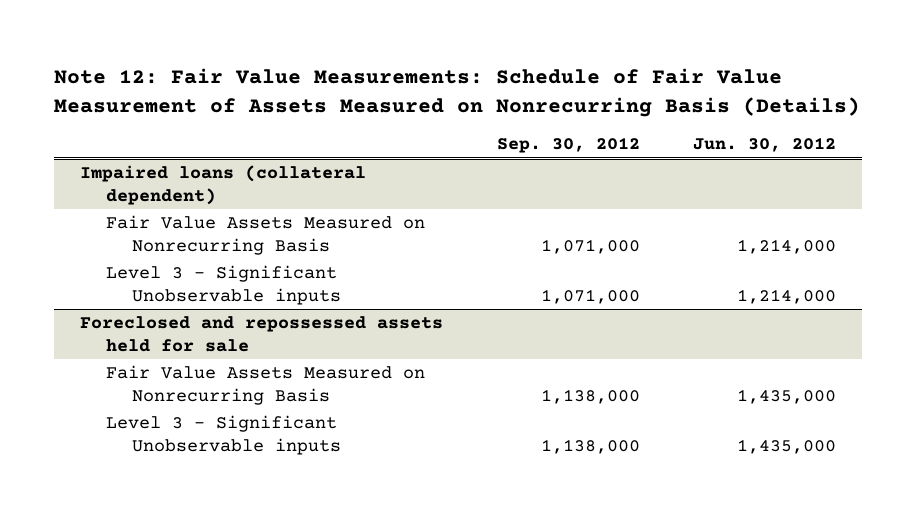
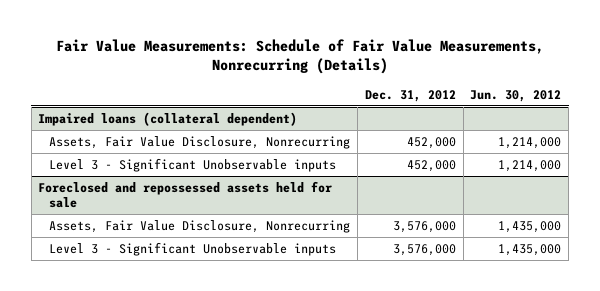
[53,67,860,117] Note 12: Fair Value Measurements: Schedule of Fair Value Measurement of Assets Measured on Nonrecurring Basis (Details) -> [55,38,544,75] Fair Value Measurements: Schedule of Fair Value Measurements, Nonrecurring (Details)
[496,137,640,154] Sep. 30, 2012 -> none
none -> [364,89,456,102] Dec. 31, 2012
[106,215,426,255] Fair Value Assets Measured on Nonrecurring Basis -> [49,135,351,149] Assets, Fair Value Disclosure, Nonrecurring
[106,365,426,405] Fair Value Assets Measured on Nonrecurring Basis -> [49,219,351,233] Assets, Fair Value Disclosure, Nonrecurring

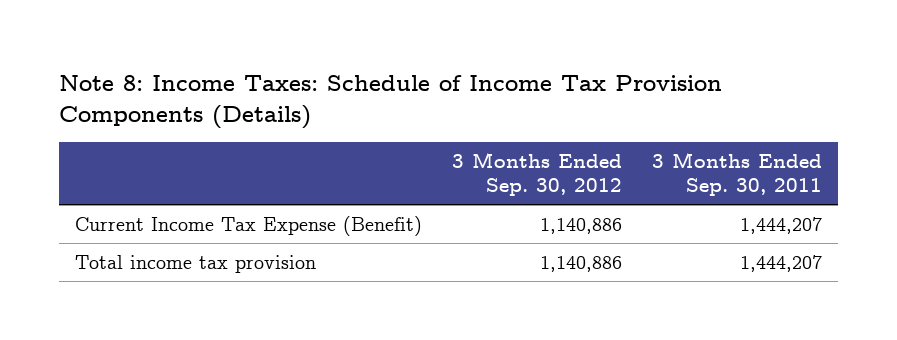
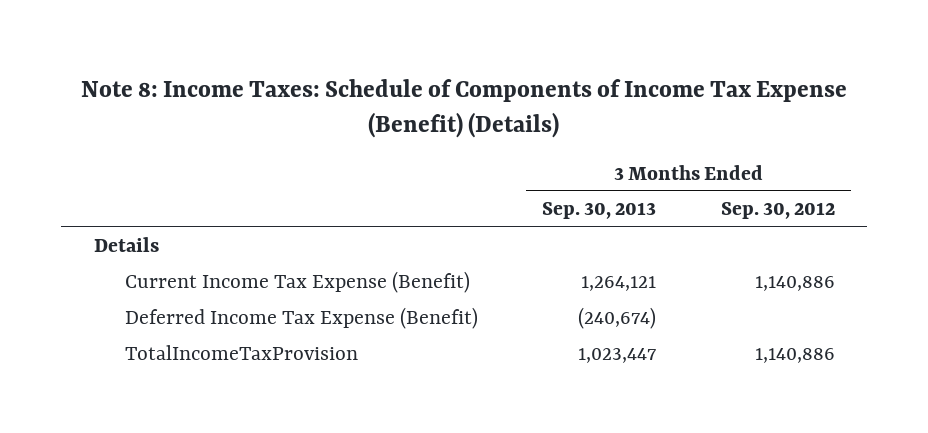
[59,74,723,129] Note 8: Income Taxes: Schedule of Income Tax Provision Components (Details) -> [81,78,848,139] Note 8: Income Taxes: Schedule of Components of Income Tax Expense (Benefit) (Details)
[652,151,823,197] 3 Months Ended Sep. 30, 2011 -> none
none -> [542,202,657,220] Sep. 30, 2013
none -> [93,237,159,253] Details
none -> [125,307,479,330] Deferred Income Tax Expense (Benefit)
[74,254,316,273] Total income tax provision -> [125,345,359,361] TotalIncomeTaxProvision

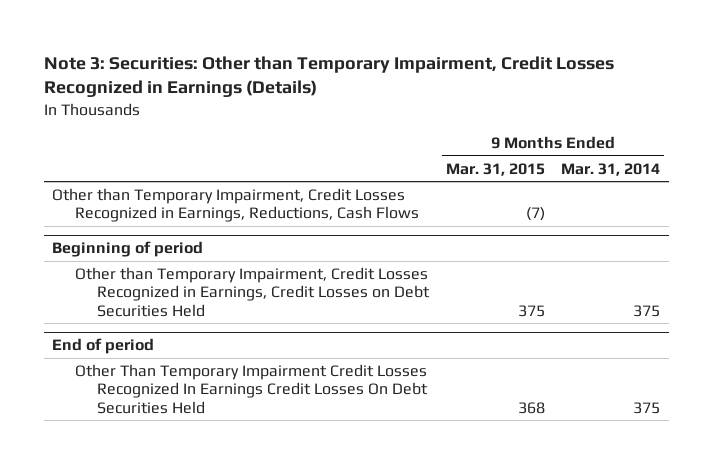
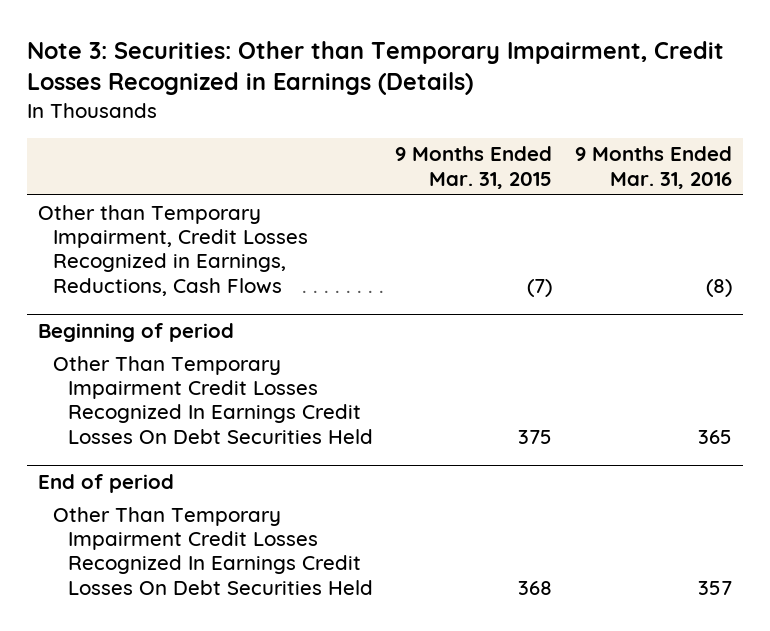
[561,162,661,176] Mar. 31, 2014 -> none
none -> [574,146,732,189] 9 Months Ended Mar. 31, 2016
[74,266,431,317] Other than Temporary Impairment, Credit Losses Recognized in Earnings, Credit Losses on Debt Securities Held -> [53,355,374,444] Other Than Temporary Impairment Credit Losses Recognized In Earnings Credit Losses On Debt Securities Held

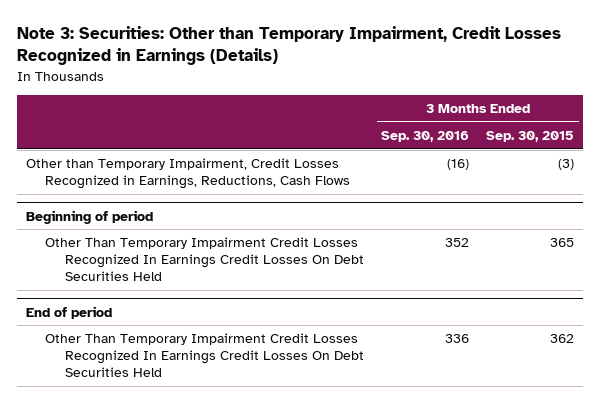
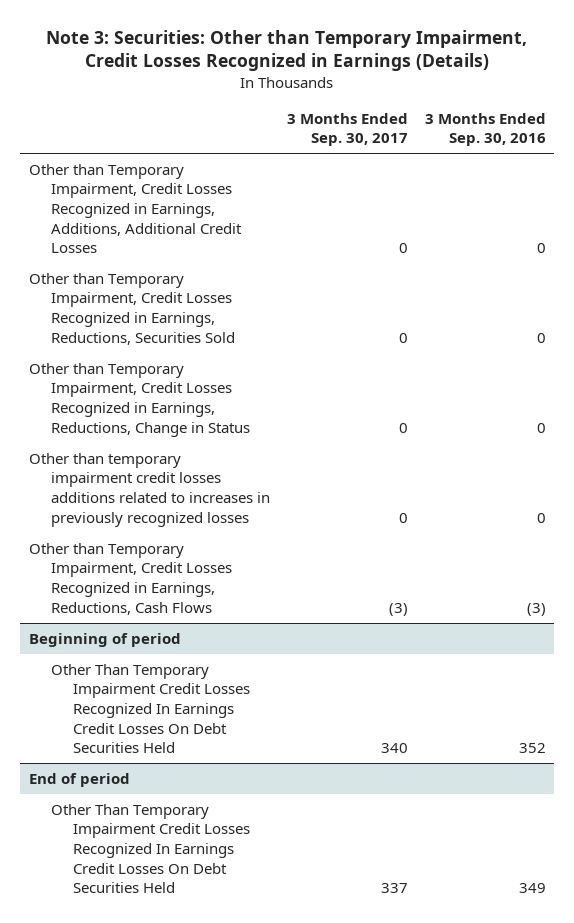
[486,131,575,143] Sep. 30, 2015 -> none
none -> [286,112,408,147] 3 Months Ended Sep. 30, 2017
none -> [28,163,242,254] Other than Temporary Impairment, Credit Losses Recognized in Earnings, Additions, Additional Credit Losses
none -> [28,272,235,345] Other than Temporary Impairment, Credit Losses Recognized in Earnings, Reductions, Securities Sold
none -> [28,362,250,437] Other than Temporary Impairment, Credit Losses Recognized in Earnings, Reductions, Change in Status
none -> [28,452,270,527] Other than temporary impairment credit losses additions related to increases in previously recognized losses
[447,159,470,171] (16) -> [526,602,546,616] (3)
[445,334,470,344] 336 -> [518,883,546,894] 349

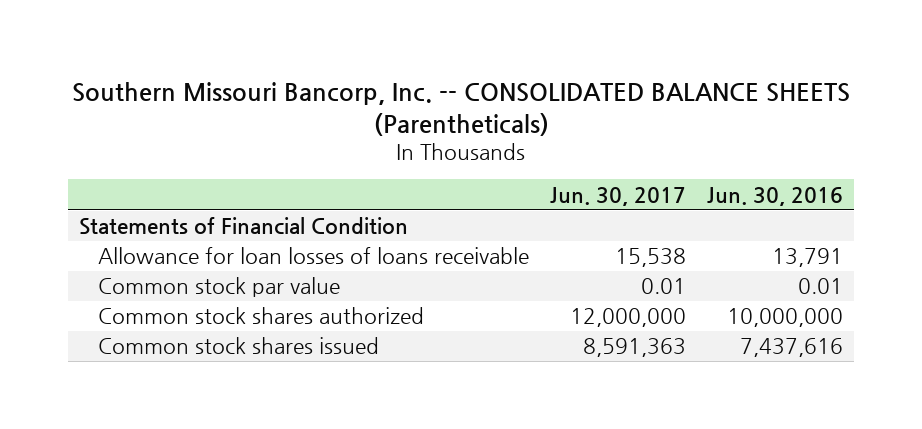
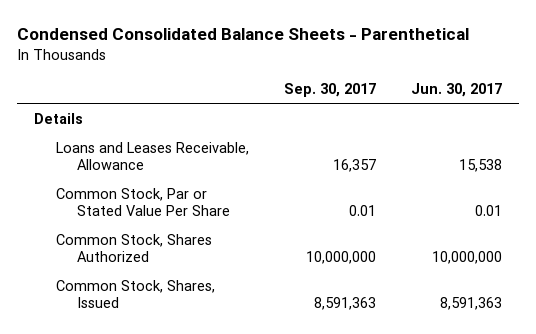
[71,81,850,136] Southern Missouri Bancorp, Inc. -- CONSOLIDATED BALANCE SHEETS (Parentheticals) -> [16,27,469,40] Condensed Consolidated Balance Sheets - Parenthetical
[707,186,844,206] Jun. 30, 2016 -> none
none -> [283,82,376,97] Sep. 30, 2017
[78,217,408,236] Statements of Financial Condition -> none
none -> [34,112,84,124] Details
[98,247,530,265] Allowance for loan losses of loans receivable -> [55,141,249,171] Loans and Leases Receivable, Allowance
[98,277,341,298] Common stock par value -> [55,187,231,217] Common Stock, Par or Stated Value Per Share
[98,307,425,325] Common stock shares authorized -> [55,233,212,263] Common Stock, Shares Authorized
[570,308,687,328] 12,000,000 -> [431,251,502,265] 10,000,000
[98,337,380,355] Common stock shares issued -> [55,279,215,309] Common Stock, Shares, Issued

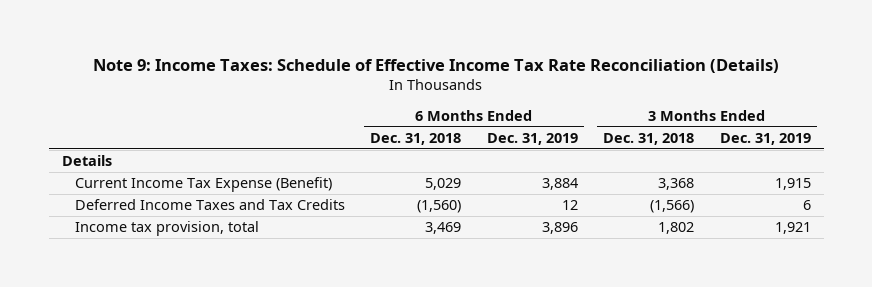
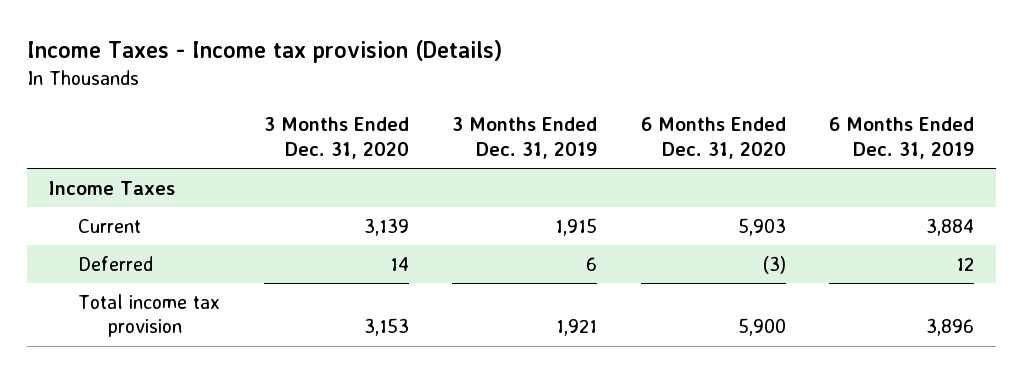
[93,58,780,73] Note 9: Income Taxes: Schedule of Effective Income Tax Rate Reconciliation (Details) -> [27,40,503,64] Income Taxes - Income tax provision (Details)
[370,132,462,145] Dec. 31, 2018 -> none
[603,132,695,145] Dec. 31, 2018 -> none
none -> [263,117,409,159] 3 Months Ended Dec. 31, 2020
none -> [640,117,786,159] 6 Months Ended Dec. 31, 2020
[61,155,112,167] Details -> none
none -> [48,181,175,196] Income Taxes
[74,177,332,193] Current Income Tax Expense (Benefit) -> [78,219,142,234] Current
[74,199,345,211] Deferred Income Taxes and Tax Credits -> [78,256,154,272] Deferred
[74,221,259,237] Income tax provision, total -> [78,294,221,338] Total income tax provision

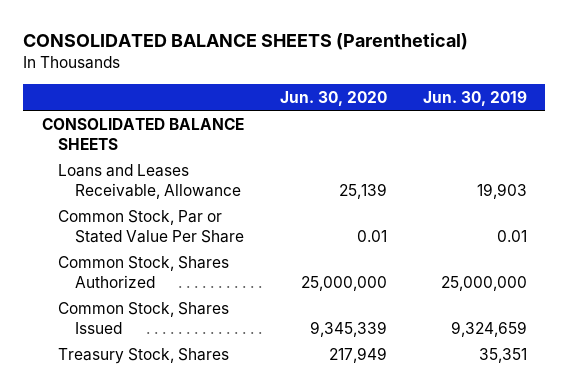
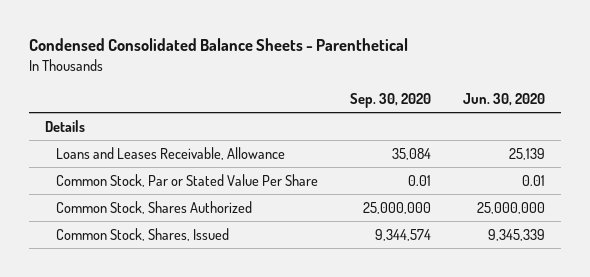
[23,33,469,51] CONSOLIDATED BALANCE SHEETS (Parenthetical) -> [28,38,408,52] Condensed Consolidated Balance Sheets - Parenthetical
[423,90,528,106] Jun. 30, 2019 -> none
none -> [350,93,432,109] Sep. 30, 2020
[41,117,244,150] CONSOLIDATED BALANCE SHEETS -> none
none -> [44,119,85,132] Details
[58,347,230,364] Treasury Stock, Shares -> none
[58,301,230,334] Common Stock, Shares Issued -> [55,227,229,241] Common Stock, Shares, Issued

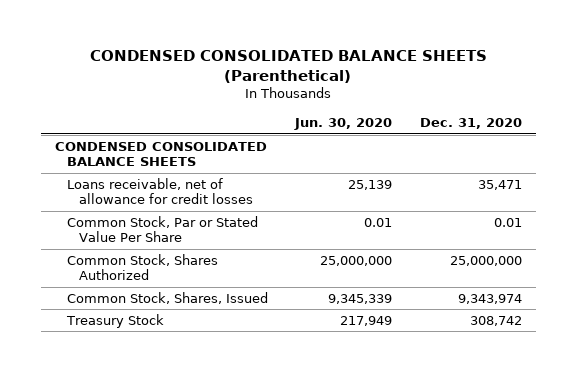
[28,38,408,52] Condensed Consolidated Balance Sheets - Parenthetical -> [90,49,488,83] CONDENSED CONSOLIDATED BALANCE SHEETS (Parenthetical)
[350,93,432,109] Sep. 30, 2020 -> none
none -> [420,118,523,130] Dec. 31, 2020
[44,119,85,132] Details -> none
none -> [54,141,267,167] CONDENSED CONSOLIDATED BALANCE SHEETS
[55,146,285,160] Loans and Leases Receivable, Allowance -> [66,177,253,205] Loans receivable, net of allowance for credit losses
none -> [65,313,164,328] Treasury Stock

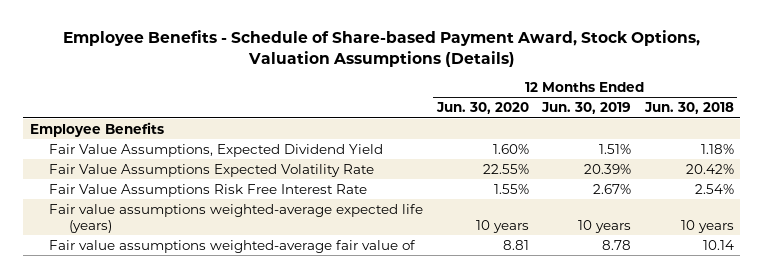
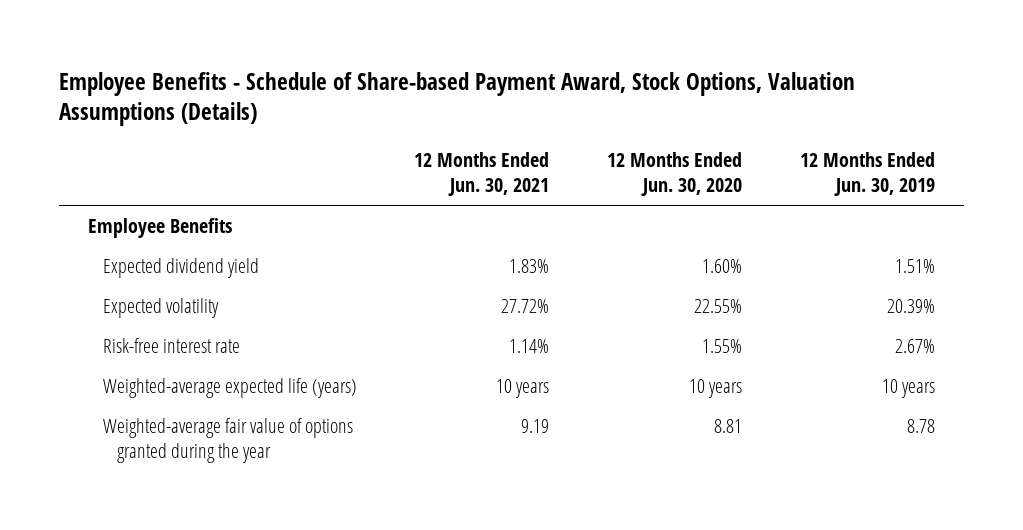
[643,102,734,115] Jun. 30, 2018 -> none
none -> [414,152,550,197] 12 Months Ended Jun. 30, 2021
[49,143,384,157] Fair Value Assumptions, Expected Dividend Yield -> [102,257,259,278] Expected dividend yield
[49,163,375,177] Fair Value Assumptions Expected Volatility Rate -> [102,297,219,318] Expected volatility
[49,183,368,197] Fair Value Assumptions Risk Free Interest Rate -> [102,337,240,353] Risk-free interest rate
[49,203,424,233] Fair value assumptions weighted-average expected life (years) -> [102,377,357,398] Weighted-average expected life (years)
[49,239,417,253] Fair value assumptions weighted-average fair value of -> [102,417,353,464] Weighted-average fair value of options granted during the year

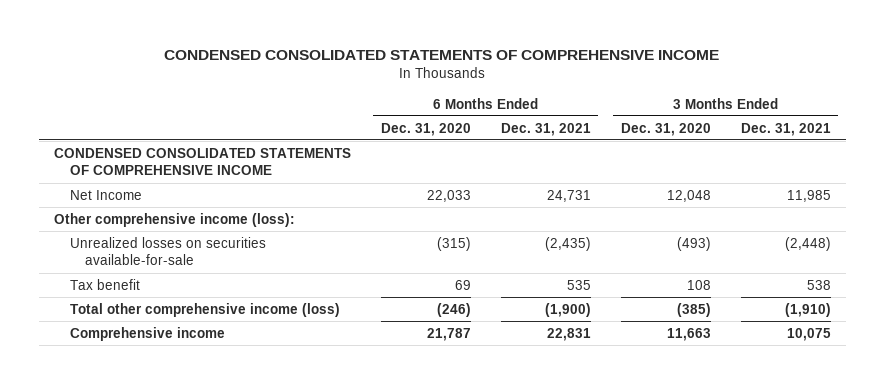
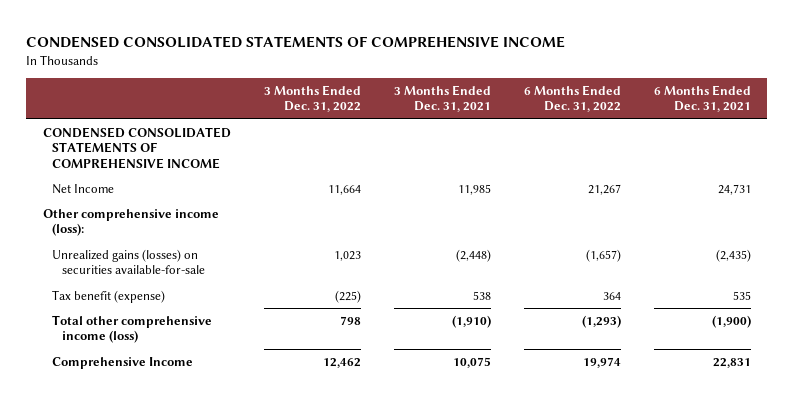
[380,122,471,136] Dec. 31, 2020 -> none
[620,122,711,136] Dec. 31, 2020 -> none
none -> [263,84,361,113] 3 Months Ended Dec. 31, 2022
none -> [523,84,621,113] 6 Months Ended Dec. 31, 2022
[69,236,266,266] Unrealized losses on securities available-for-sale -> [52,248,206,275] Unrealized gains (losses) on securities available-for-sale
[69,278,140,290] Tax benefit -> [52,289,166,303] Tax benefit (expense)
[69,326,225,341] Comprehensive income -> [52,356,194,369] Comprehensive Income

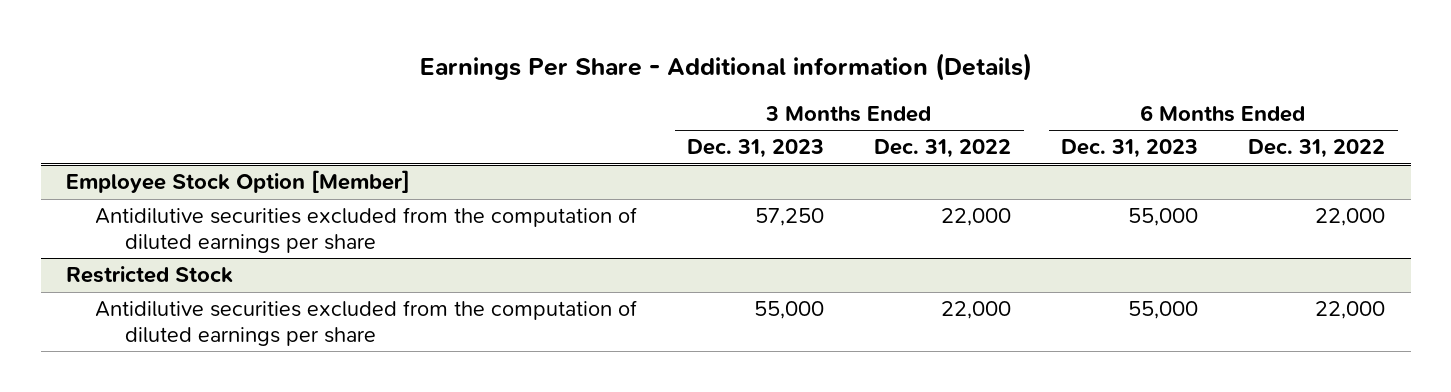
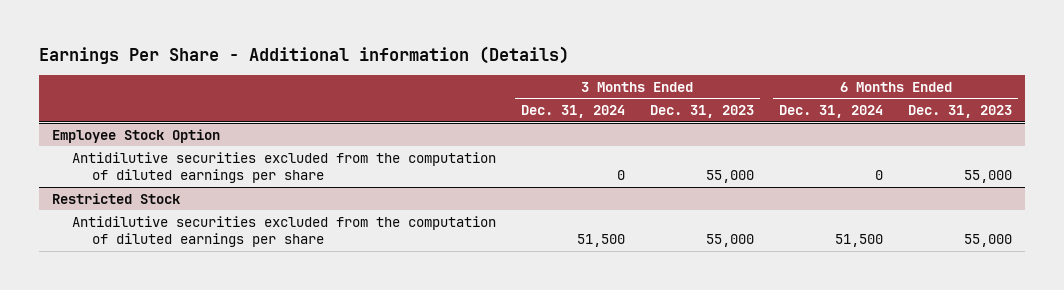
[874,139,1012,159] Dec. 31, 2022 -> none
[1248,139,1386,159] Dec. 31, 2022 -> none
none -> [520,105,625,119] Dec. 31, 2024
none -> [779,105,884,119] Dec. 31, 2024
[65,170,410,194] Employee Stock Option [Member] -> [51,128,220,143] Employee Stock Option
[755,208,825,227] 57,250 -> [705,170,754,184] 55,000

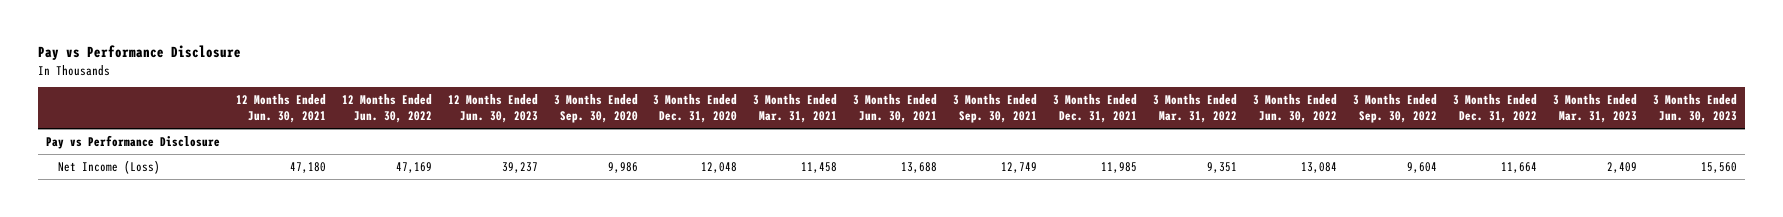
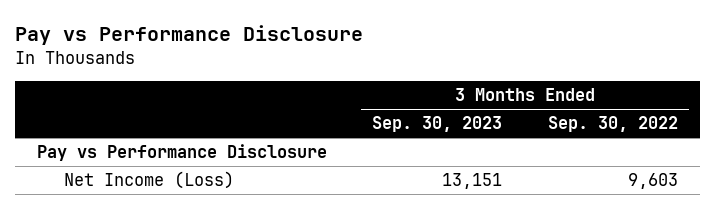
[235,94,326,124] 12 Months Ended Jun. 30, 2021 -> none
[341,94,432,124] 12 Months Ended Jun. 30, 2022 -> none
[447,94,538,124] 12 Months Ended Jun. 30, 2023 -> none
[553,94,638,124] 3 Months Ended Sep. 30, 2020 -> none
[653,94,738,124] 3 Months Ended Dec. 31, 2020 -> none
[753,94,838,124] 3 Months Ended Mar. 31, 2021 -> none
[853,94,938,124] 3 Months Ended Jun. 30, 2021 -> none
[953,94,1038,124] 3 Months Ended Sep. 30, 2021 -> none
[1053,94,1138,124] 3 Months Ended Dec. 31, 2021 -> none
[1153,94,1238,124] 3 Months Ended Mar. 31, 2022 -> none
[1253,94,1338,124] 3 Months Ended Jun. 30, 2022 -> none
[1453,94,1538,124] 3 Months Ended Dec. 31, 2022 -> none
[1553,94,1638,124] 3 Months Ended Mar. 31, 2023 -> none
[1652,94,1737,124] 3 Months Ended Jun. 30, 2023 -> none
none -> [372,116,503,133] Sep. 30, 2023
[1407,162,1438,174] 9,604 -> [627,173,678,190] 9,603

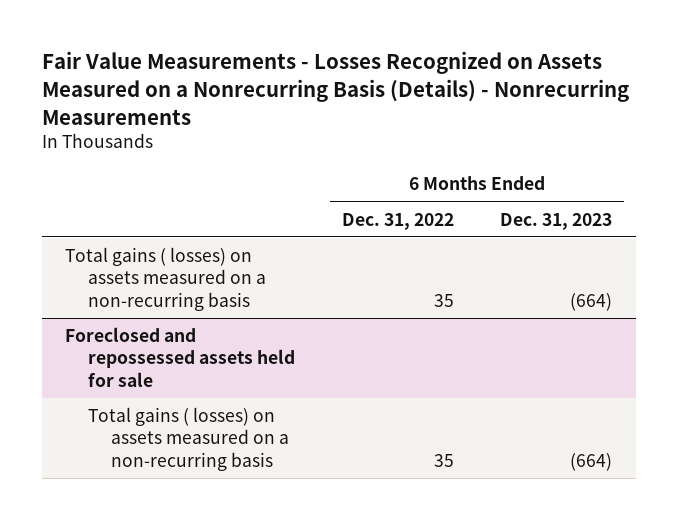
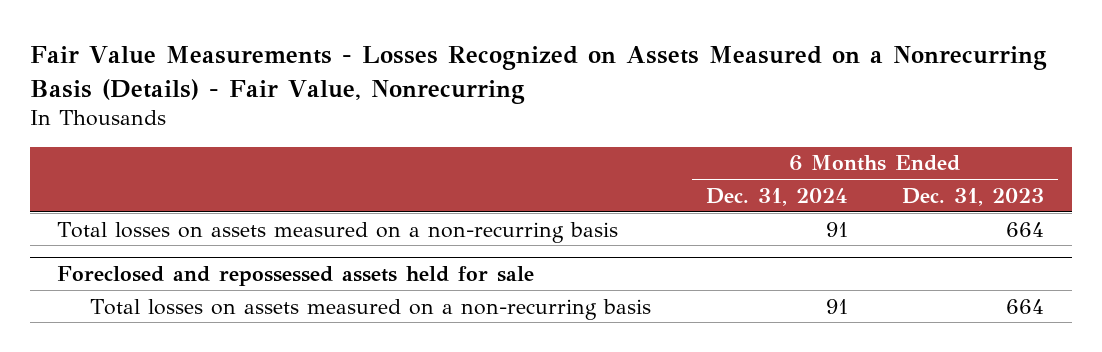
[41,51,629,125] Fair Value Measurements - Losses Recognized on Assets Measured on a Nonrecurring Basis (Details) - Nonrecurring Measurements -> [30,46,1048,104] Fair Value Measurements - Losses Recognized on Assets Measured on a Nonrecurring Basis (Details) - Fair Value, Nonrecurring
[341,212,454,230] Dec. 31, 2022 -> none
none -> [705,187,848,206] Dec. 31, 2024
[65,247,267,311] Total gains ( losses) on assets measured on a non-recurring basis -> [57,221,619,243] Total losses on assets measured on a non-recurring basis
[570,292,613,311] (664) -> [1006,221,1045,237] 664
[88,407,290,471] Total gains ( losses) on assets measured on a non-recurring basis -> [90,298,652,320] Total losses on assets measured on a non-recurring basis
[570,452,613,471] (664) -> [1006,298,1045,314] 664

